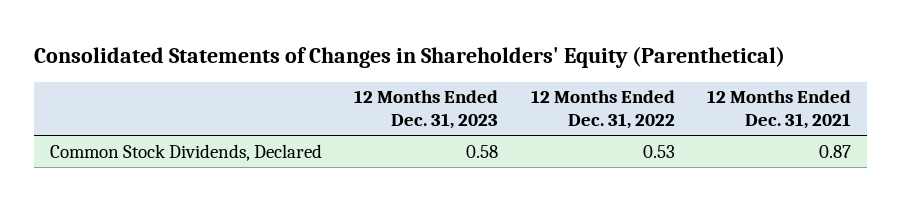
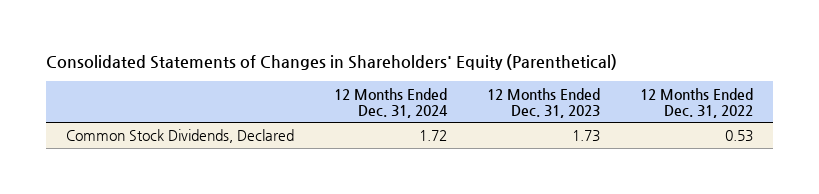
[706,90,851,130] 12 Months Ended Dec. 31, 2021 -> none
none -> [333,87,448,118] 12 Months Ended Dec. 31, 2024
[466,144,499,158] 0.58 -> [571,130,600,143] 1.73

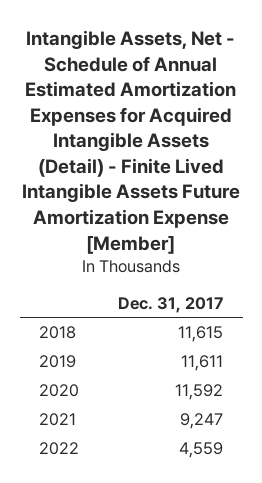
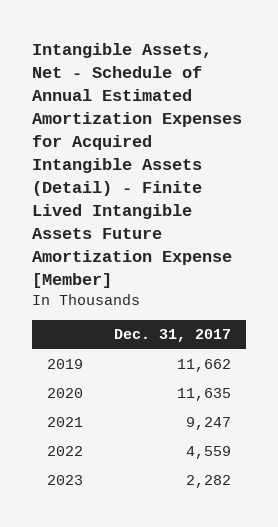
[39,326,77,340] 2018 -> none
[181,355,224,372] 11,611 -> [176,359,231,373] 11,662
[175,384,224,401] 11,592 -> [176,388,231,402] 11,635
none -> [47,475,84,486] 2023

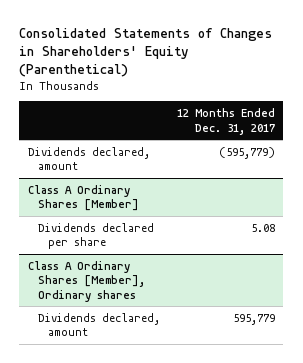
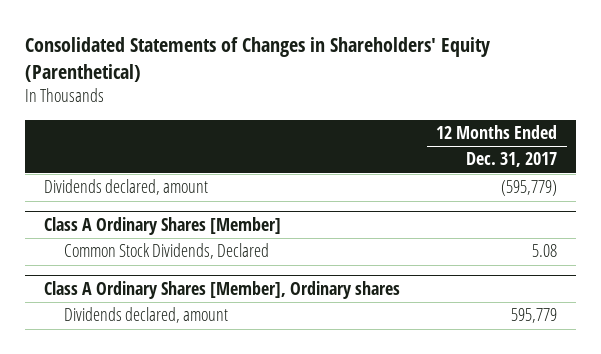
[38,222,155,250] Dividends declared per share -> [64,243,270,260] Common Stock Dividends, Declared

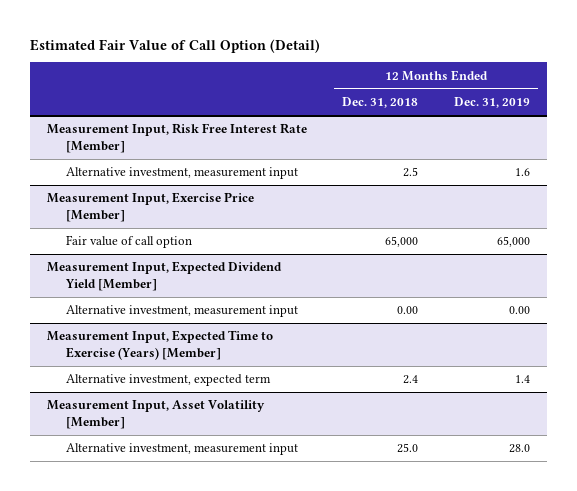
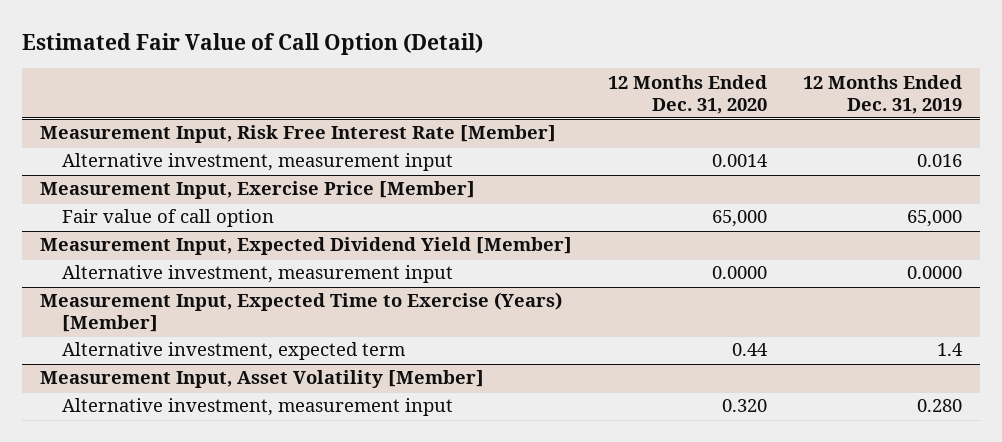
[342,97,419,109] Dec. 31, 2018 -> none
none -> [607,74,767,114] 12 Months Ended Dec. 31, 2020
[514,168,530,177] 1.6 -> [917,154,963,168] 0.016
[508,306,530,315] 0.00 -> [907,266,963,280] 0.0000
[508,444,530,454] 28.0 -> [917,399,963,413] 0.280

